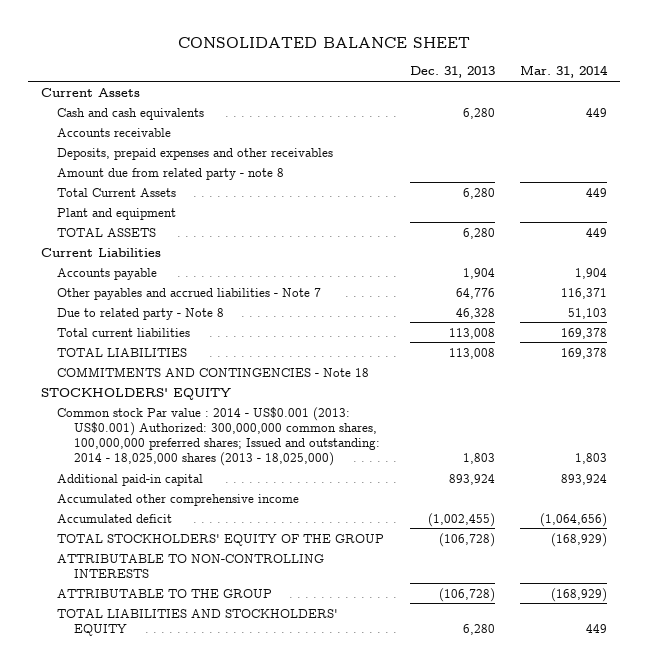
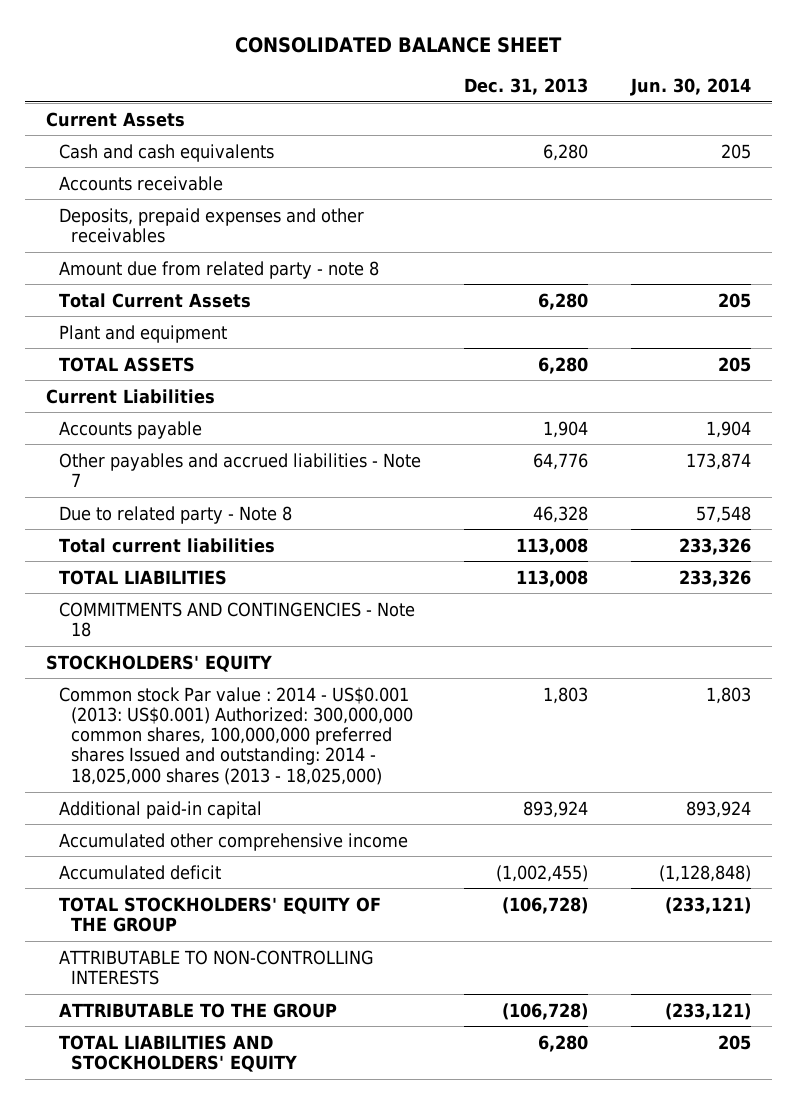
[519,65,608,79] Mar. 31, 2014 -> none
none -> [629,77,751,96] Jun. 30, 2014
[57,406,380,466] Common stock Par value : 2014 - US$0.001 (2013: US$0.001) Authorized: 300,000,000 common shares, 100,000,000 preferred shares; Issued and outstanding: 2014 - 18,025,000 shares (2013 - 18,025,000) -> [58,686,414,785] Common stock Par value : 2014 - US$0.001 (2013: US$0.001) Authorized: 300,000,000 common shares, 100,000,000 preferred shares Issued and outstanding: 2014 - 18,025,000 shares (2013 - 18,025,000)

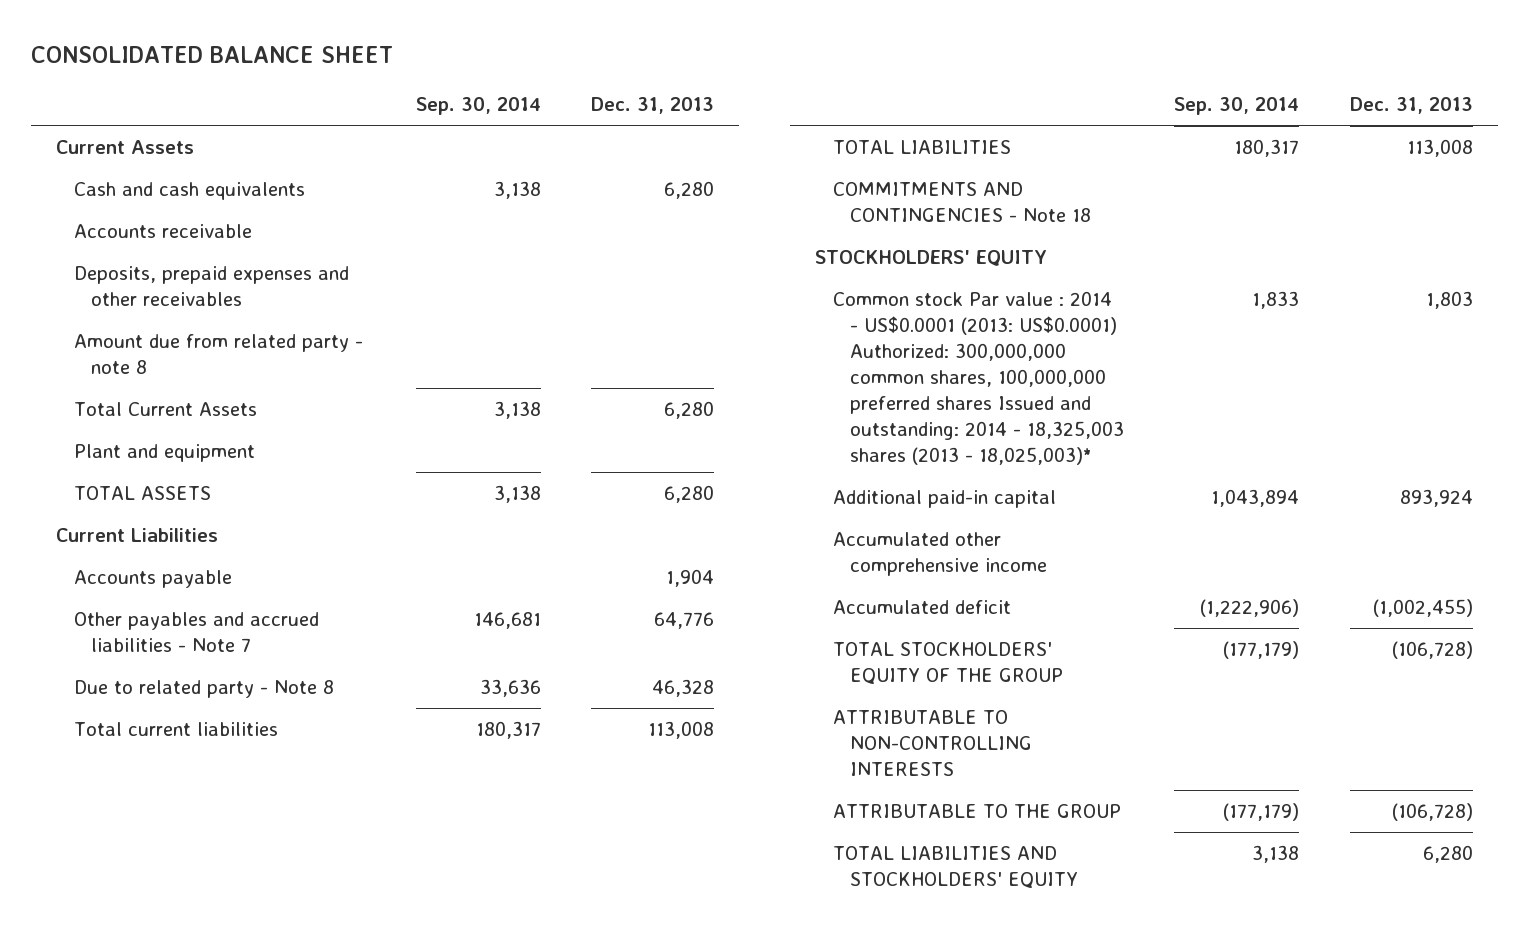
[629,77,751,96] Jun. 30, 2014 -> none
none -> [415,97,541,116] Sep. 30, 2014
[58,686,414,785] Common stock Par value : 2014 - US$0.001 (2013: US$0.001) Authorized: 300,000,000 common shares, 100,000,000 preferred shares Issued and outstanding: 2014 - 18,025,000 shares (2013 - 18,025,000) -> [832,291,1125,465] Common stock Par value : 2014 - US$0.0001 (2013: US$0.0001) Authorized: 300,000,000 common shares, 100,000,000 preferred shares Issued and outstanding: 2014 - 18,325,003 shares (2013 - 18,025,003)*

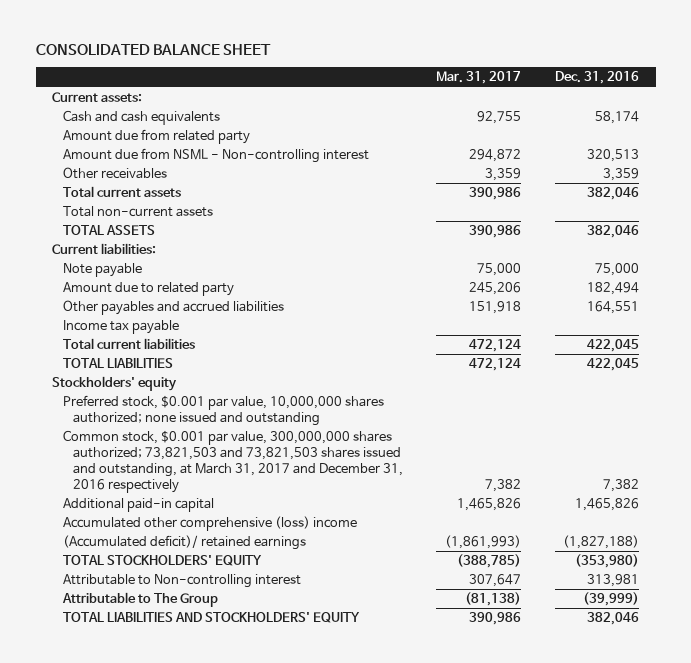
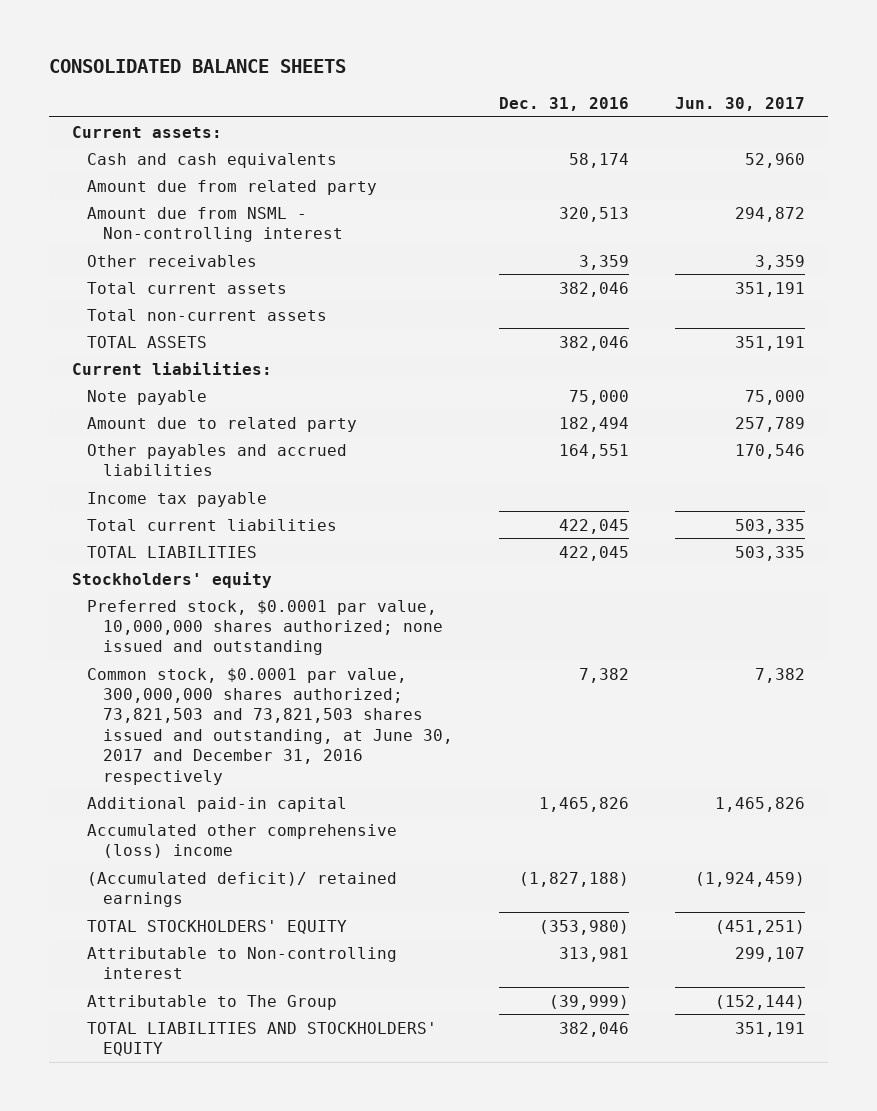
[35,43,271,55] CONSOLIDATED BALANCE SHEET -> [48,59,346,74] CONSOLIDATED BALANCE SHEETS
[436,71,522,85] Mar. 31, 2017 -> none
none -> [675,96,806,111] Jun. 30, 2017
[62,395,384,426] Preferred stock, $0.001 par value, 10,000,000 shares authorized; none issued and outstanding -> [87,599,444,656] Preferred stock, $0.0001 par value, 10,000,000 shares authorized; none issued and outstanding
[62,430,403,493] Common stock, $0.001 par value, 300,000,000 shares authorized; 73,821,503 and 73,821,503 shares issued and outstanding, at March 31, 2017 and December 31, 2016 respectively -> [87,667,454,785] Common stock, $0.0001 par value, 300,000,000 shares authorized; 73,821,503 and 73,821,503 shares issued and outstanding, at June 30, 2017 and December 31, 2016 respectively

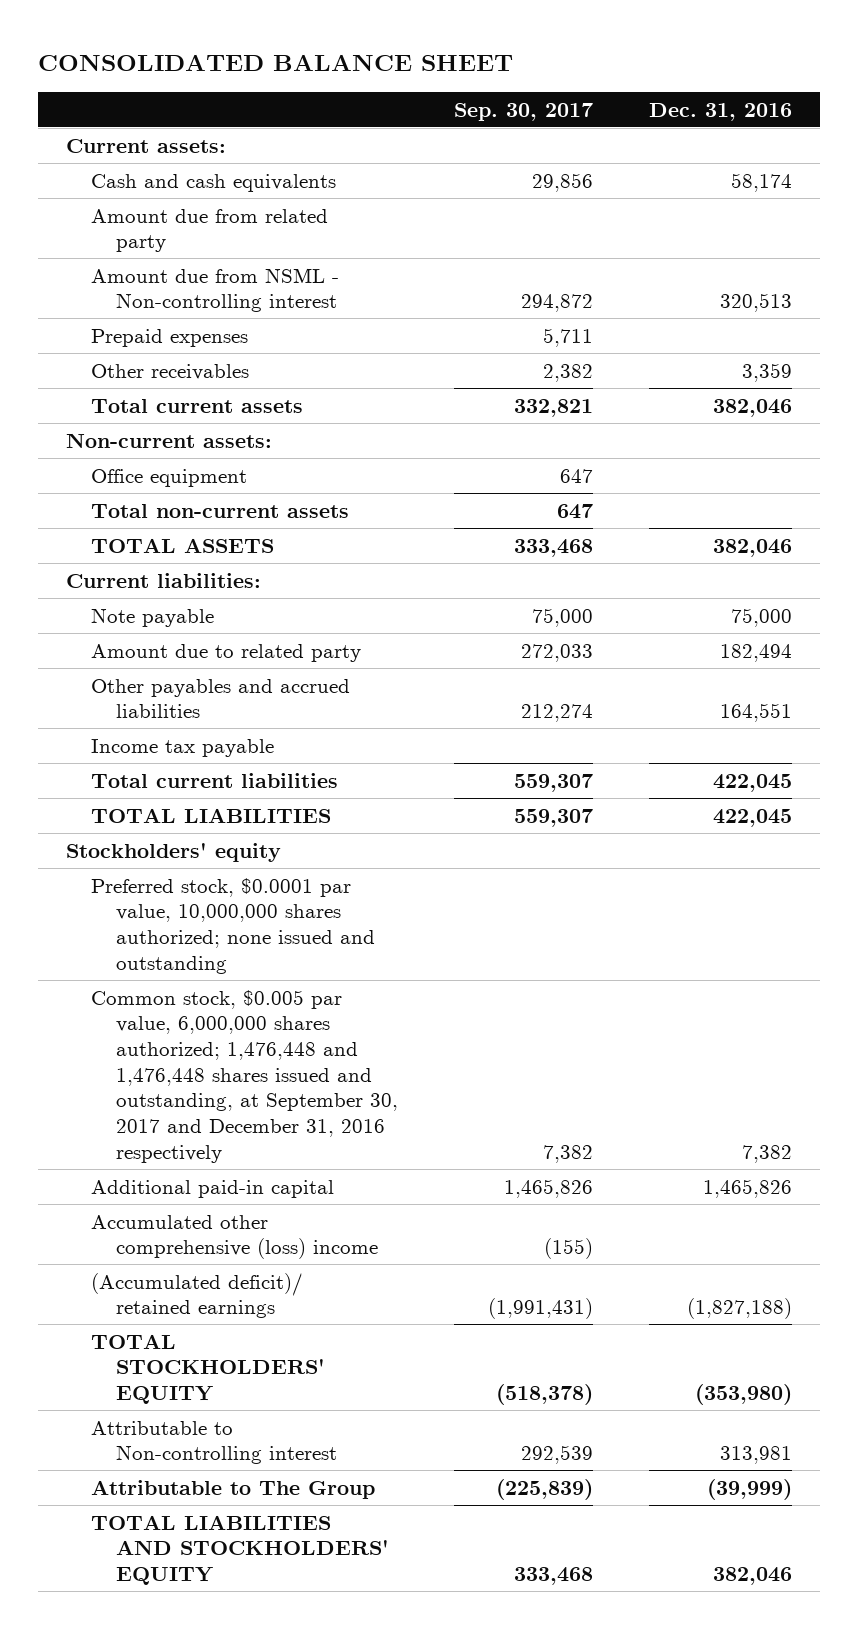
[48,59,346,74] CONSOLIDATED BALANCE SHEETS -> [38,54,514,72] CONSOLIDATED BALANCE SHEET
[675,96,806,111] Jun. 30, 2017 -> none
none -> [453,102,593,121] Sep. 30, 2017
none -> [91,328,249,347] Prepaid expenses
none -> [66,432,273,448] Non-current assets:
none -> [91,468,248,487] Office equipment
[87,667,454,785] Common stock, $0.0001 par value, 300,000,000 shares authorized; 73,821,503 and 73,821,503 shares issued and outstanding, at June 30, 2017 and December 31, 2016 respectively -> [91,989,398,1163] Common stock, $0.005 par value, 6,000,000 shares authorized; 1,476,448 and 1,476,448 shares issued and outstanding, at September 30, 2017 and December 31, 2016 respectively

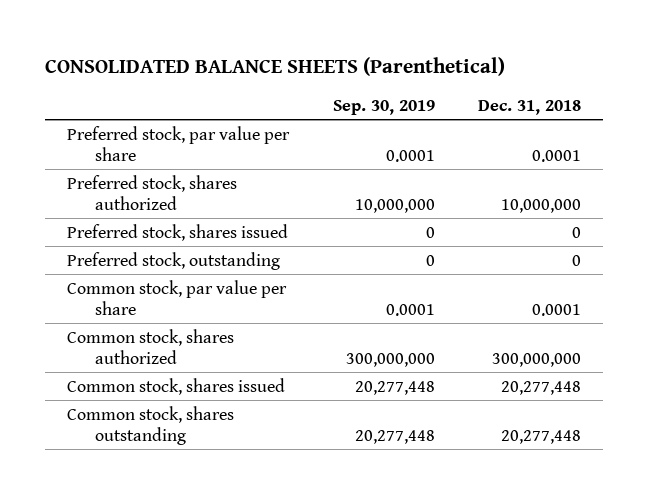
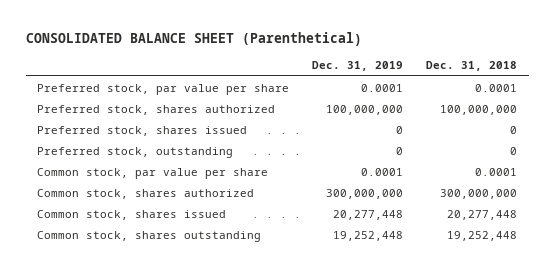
[44,57,505,77] CONSOLIDATED BALANCE SHEETS (Parenthetical) -> [25,32,362,47] CONSOLIDATED BALANCE SHEET (Parenthetical)
[332,99,435,115] Sep. 30, 2019 -> none
none -> [312,61,404,72] Dec. 31, 2019
[501,199,582,214] 10,000,000 -> [440,104,518,115] 100,000,000
[501,430,582,445] 20,277,448 -> [447,230,518,241] 19,252,448

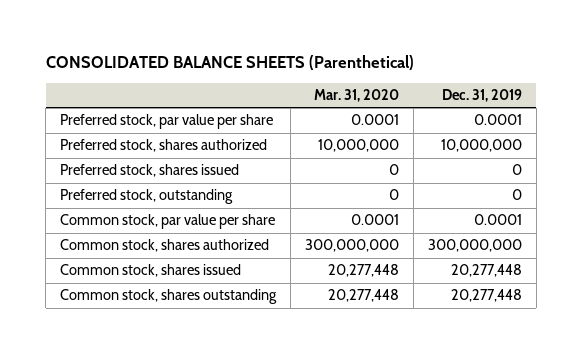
[25,32,362,47] CONSOLIDATED BALANCE SHEET (Parenthetical) -> [45,55,414,71] CONSOLIDATED BALANCE SHEETS (Parenthetical)
[426,61,518,72] Dec. 31, 2018 -> none
none -> [313,89,399,103] Mar. 31, 2020
[326,104,404,115] 100,000,000 -> [440,139,522,153] 10,000,000
[333,230,404,241] 19,252,448 -> [450,289,522,303] 20,277,448

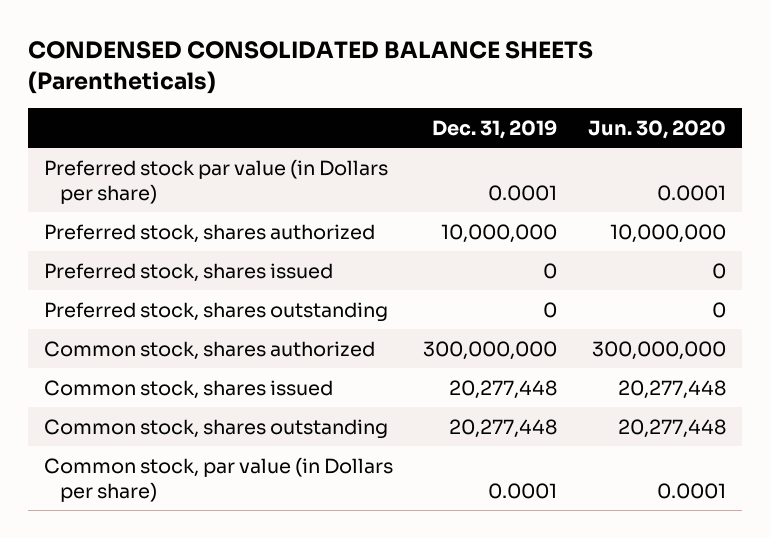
[45,55,414,71] CONSOLIDATED BALANCE SHEETS (Parenthetical) -> [28,41,594,94] CONDENSED CONSOLIDATED BALANCE SHEETS (Parentheticals)
[313,89,399,103] Mar. 31, 2020 -> none
none -> [588,119,727,139] Jun. 30, 2020
[60,114,274,130] Preferred stock, par value per share -> [43,158,388,204] Preferred stock par value (in Dollars per share)
[60,214,276,230] Common stock, par value per share -> none
[60,189,234,205] Preferred stock, outstanding -> [43,301,388,322] Preferred stock, shares outstanding
none -> [43,456,393,502] Common stock, par value (in Dollars per share)

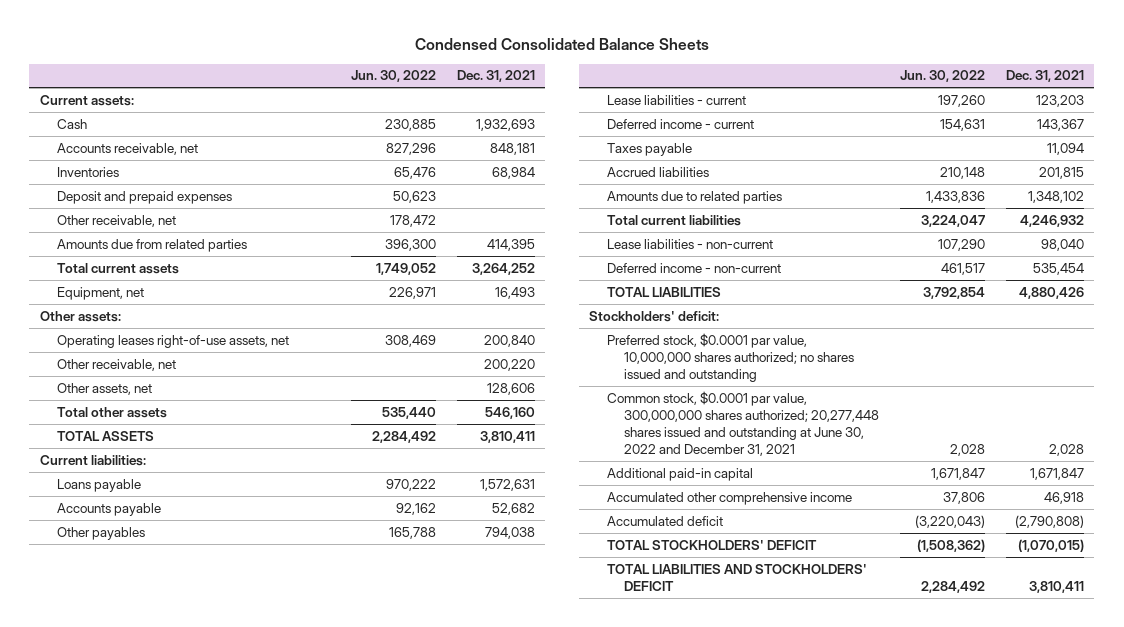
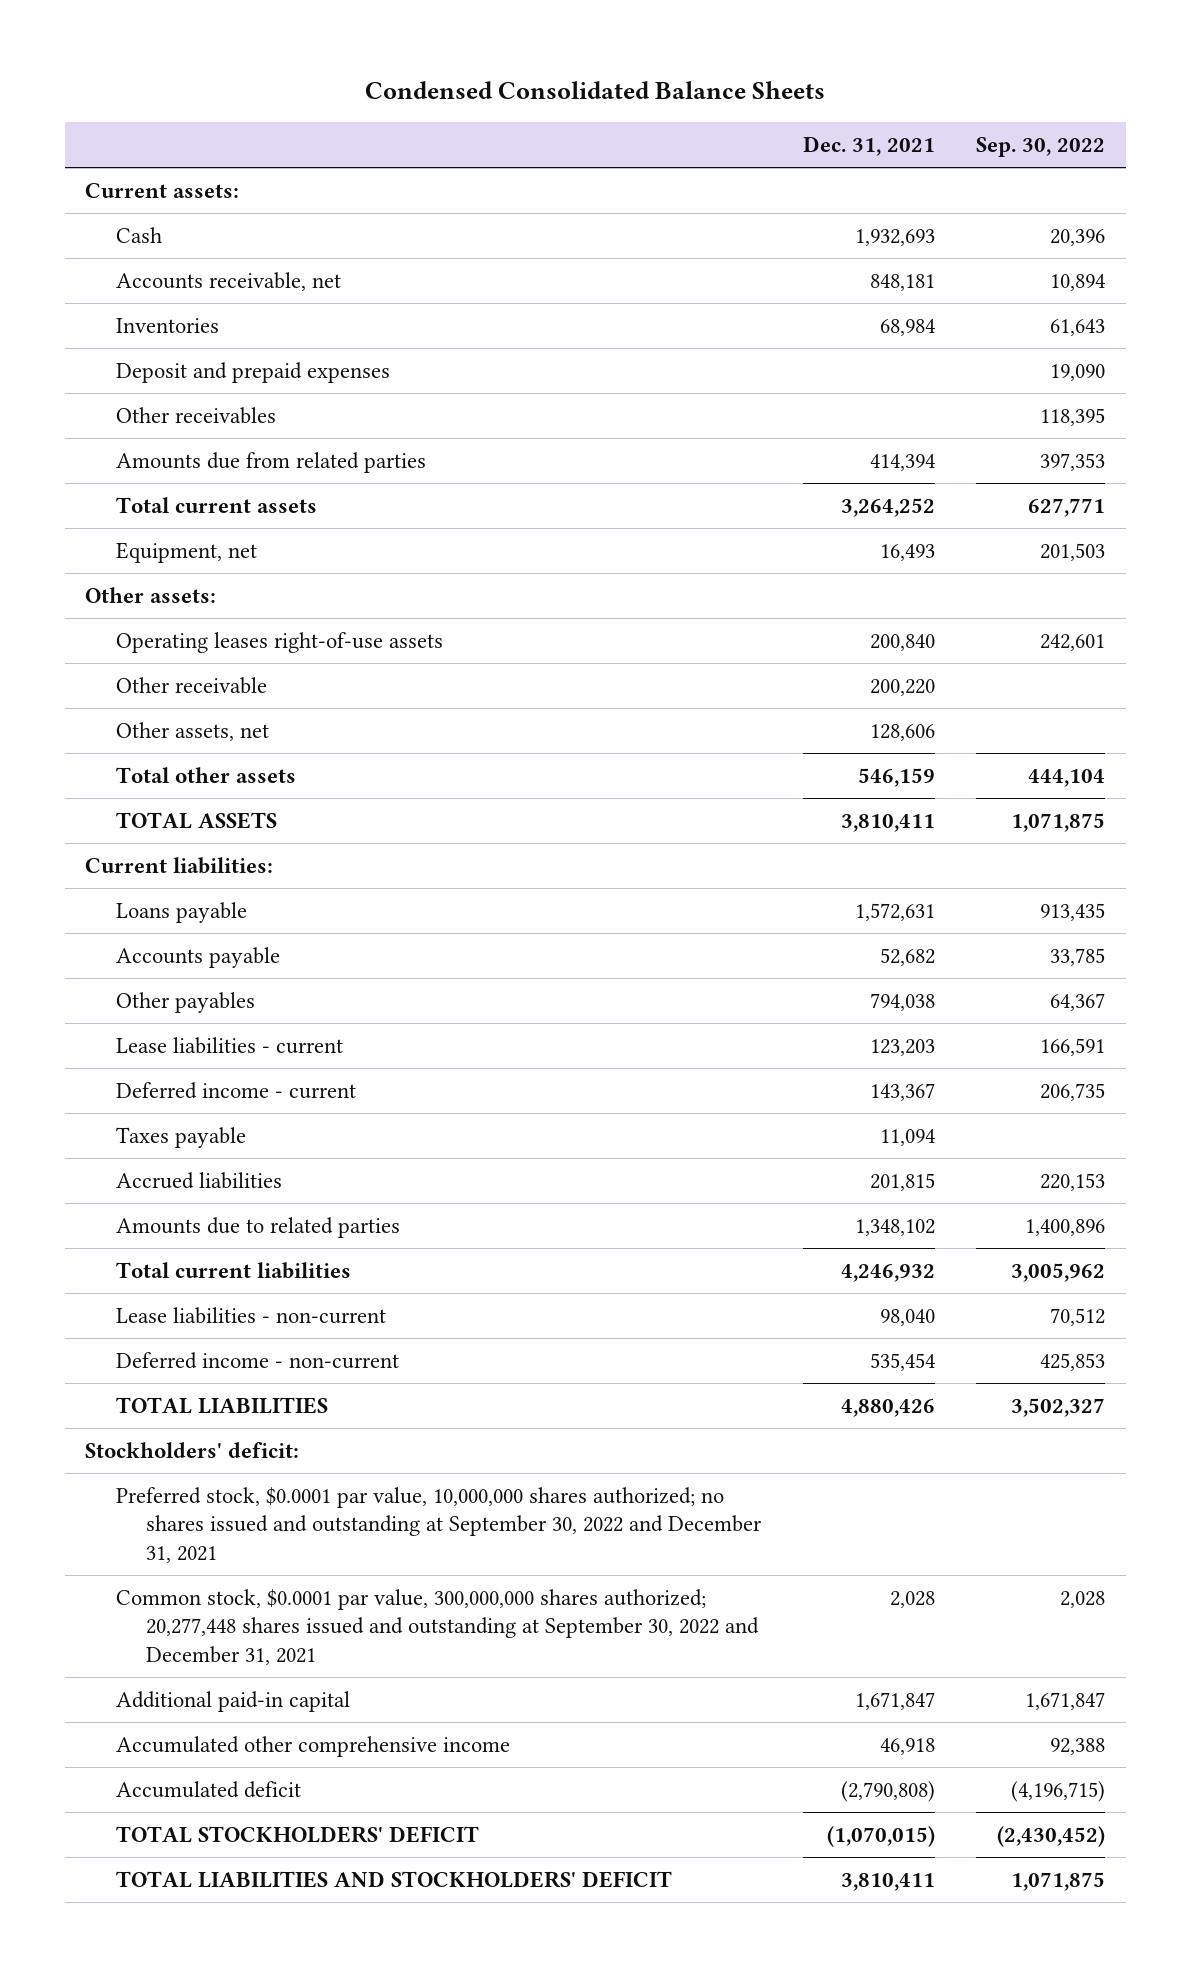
[350,70,436,83] Jun. 30, 2022 -> none
none -> [975,136,1105,157] Sep. 30, 2022
[57,214,177,227] Other receivable, net -> [115,406,276,424] Other receivables
[486,238,535,251] 414,395 -> [869,453,935,471] 414,394
[57,334,290,348] Operating leases right-of-use assets, net -> [115,631,443,653] Operating leases right-of-use assets
[57,358,177,371] Other receivable, net -> [115,676,267,694] Other receivable
[484,406,535,419] 546,160 -> [857,767,935,787] 546,159
[606,332,854,382] Preferred stock, $0.0001 par value, 10,000,000 shares authorized; no shares issued and outstanding -> [115,1486,763,1563] Preferred stock, $0.0001 par value, 10,000,000 shares authorized; no shares issued and outstanding at September 30, 2022 and December 31, 2021
[606,390,879,456] Common stock, $0.0001 par value, 300,000,000 shares authorized; 20,277,448 shares issued and outstanding at June 30, 2022 and December 31, 2021 -> [115,1588,760,1665] Common stock, $0.0001 par value, 300,000,000 shares authorized; 20,277,448 shares issued and outstanding at September 30, 2022 and December 31, 2021

